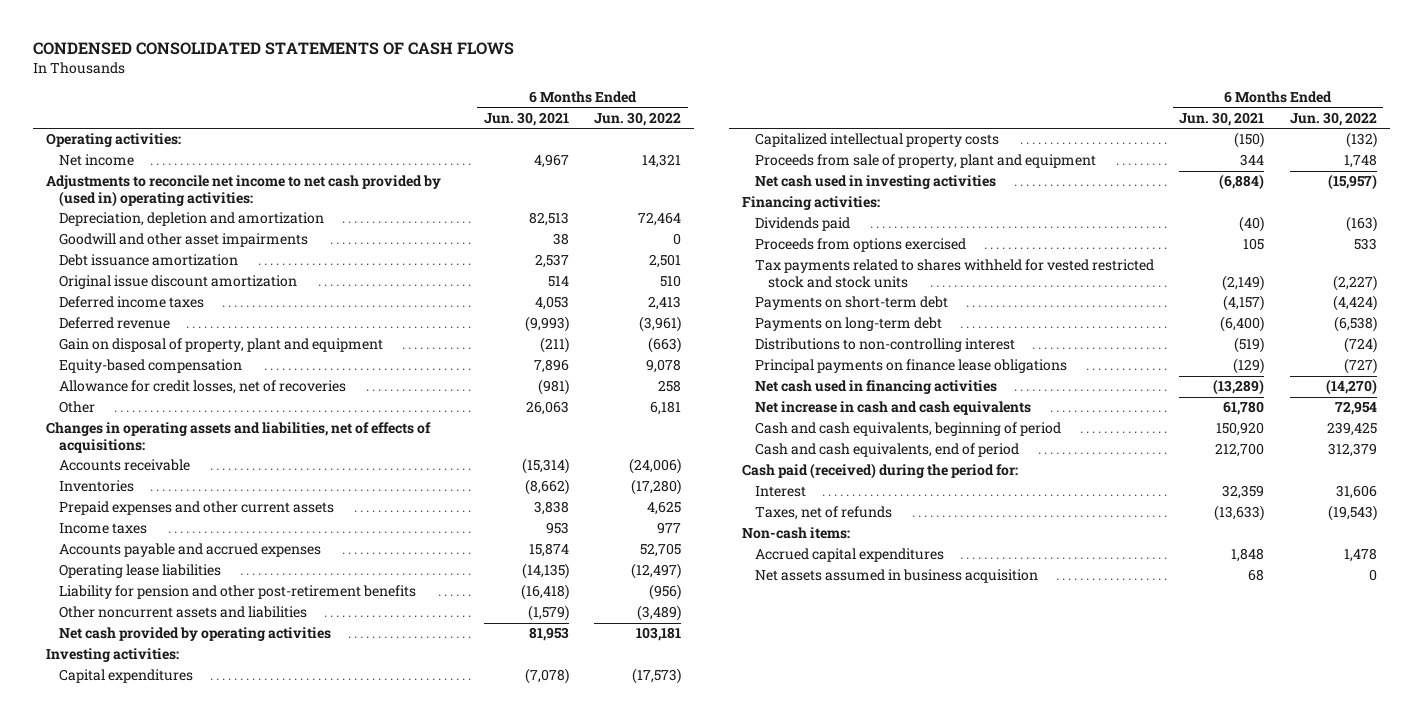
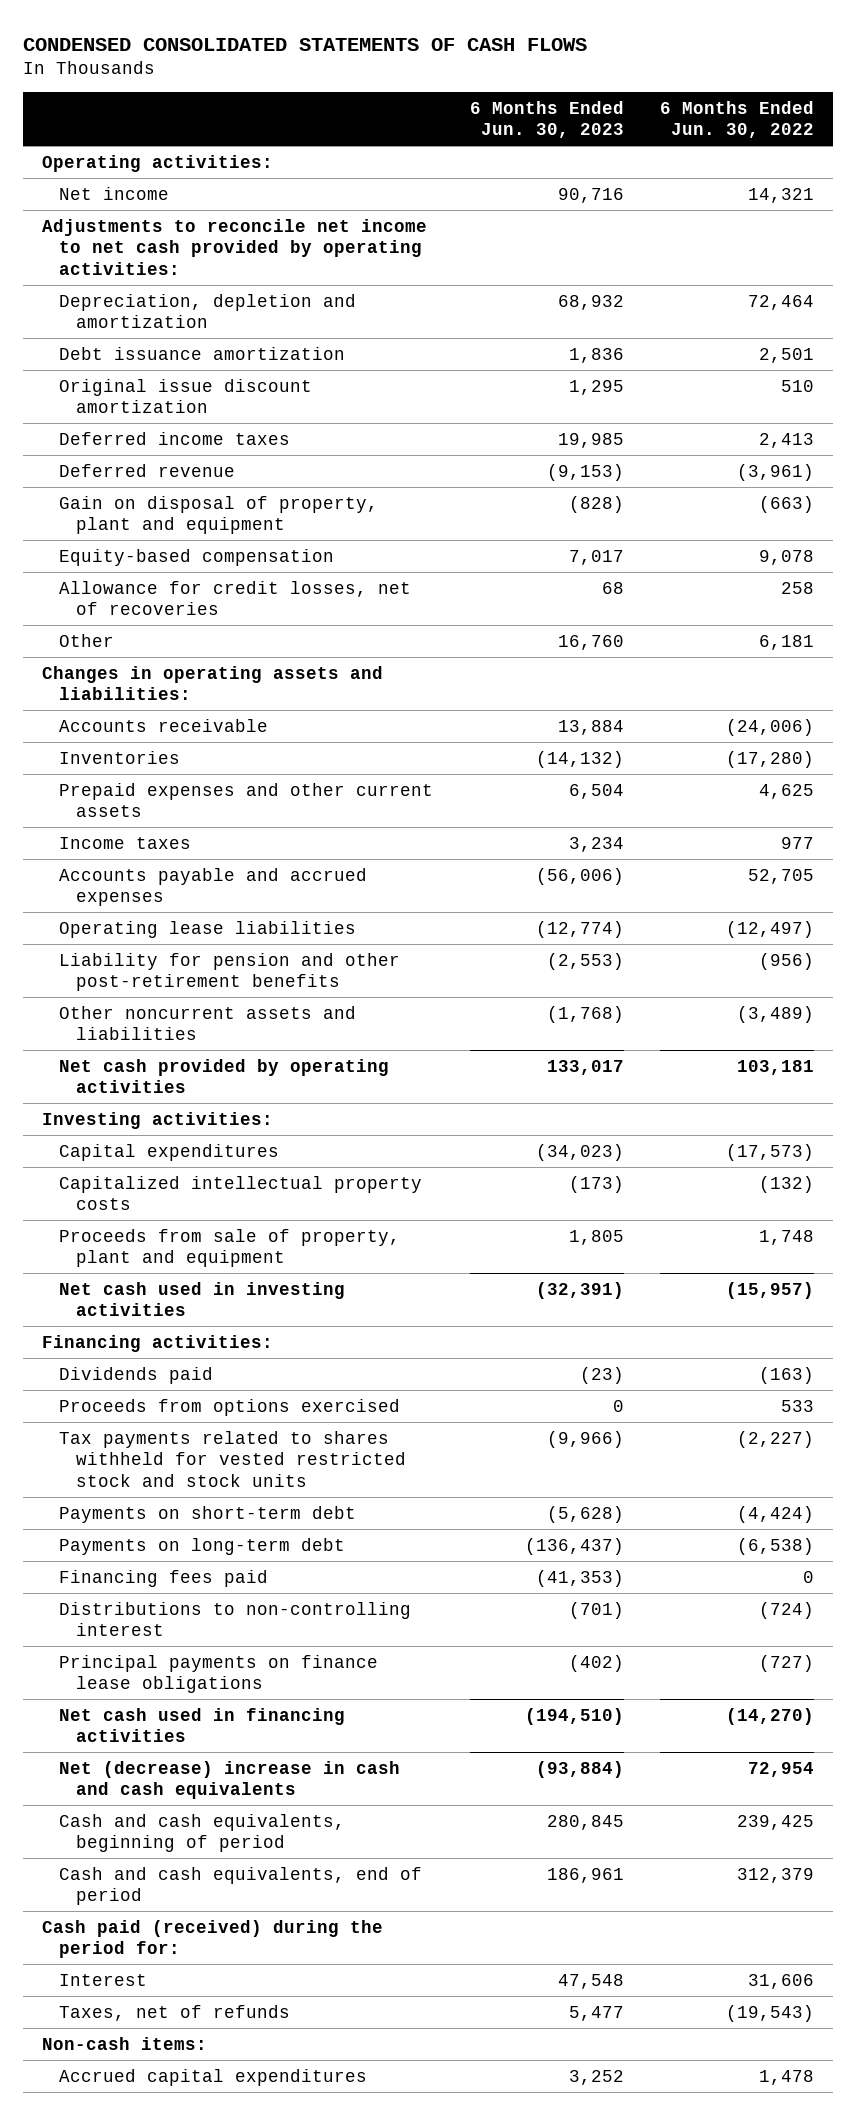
[483,111,569,126] Jun. 30, 2021 -> none
none -> [469,100,624,139] 6 Months Ended Jun. 30, 2023
[45,175,441,207] Adjustments to reconcile net income to net cash provided by (used in) operating activities: -> [41,218,427,275] Adjustments to reconcile net income to net cash provided by operating activities:
[59,233,309,248] Goodwill and other asset impairments -> none
[45,422,431,453] Changes in operating assets and liabilities, net of effects of acquisitions: -> [41,665,383,701] Changes in operating assets and liabilities:
none -> [58,1569,268,1587] Financing fees paid
[754,401,1031,416] Net increase in cash and cash equivalents -> [58,1760,400,1800] Net (decrease) increase in cash and cash equivalents
[754,569,1038,584] Net assets assumed in business acquisition -> none

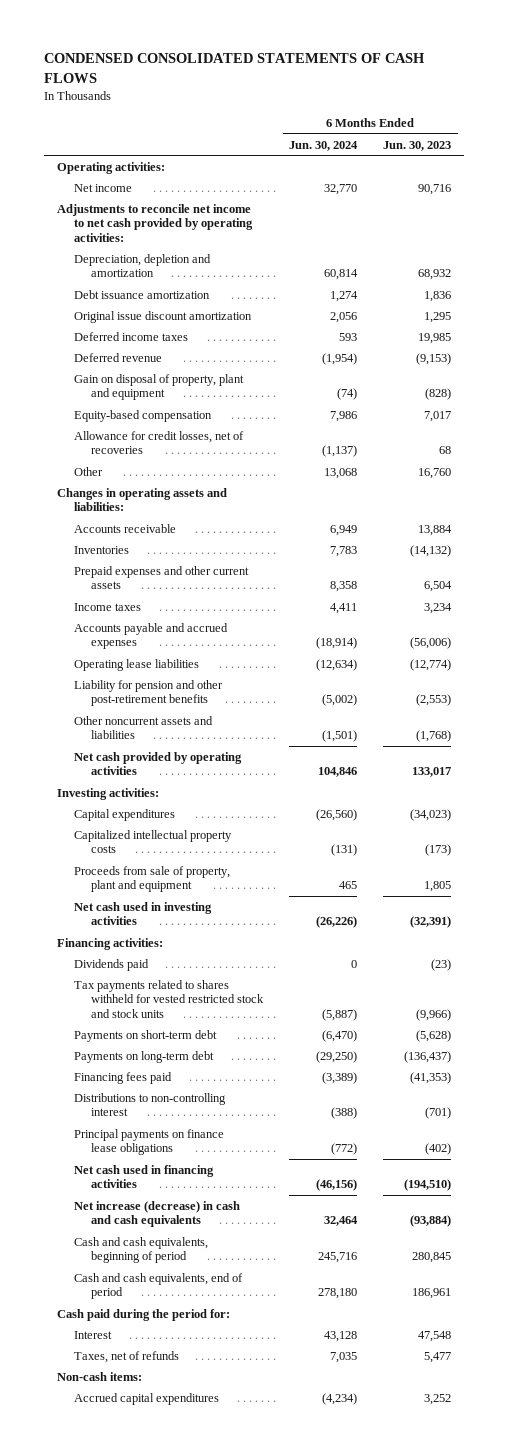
[660,100,815,139] 6 Months Ended Jun. 30, 2022 -> none
none -> [289,140,359,151] Jun. 30, 2024
[58,1398,400,1416] Proceeds from options exercised -> none
[58,1760,400,1800] Net (decrease) increase in cash and cash equivalents -> [74,1200,241,1228] Net increase (decrease) in cash and cash equivalents
[41,1919,383,1959] Cash paid (received) during the period for: -> [56,1308,230,1321] Cash paid during the period for:

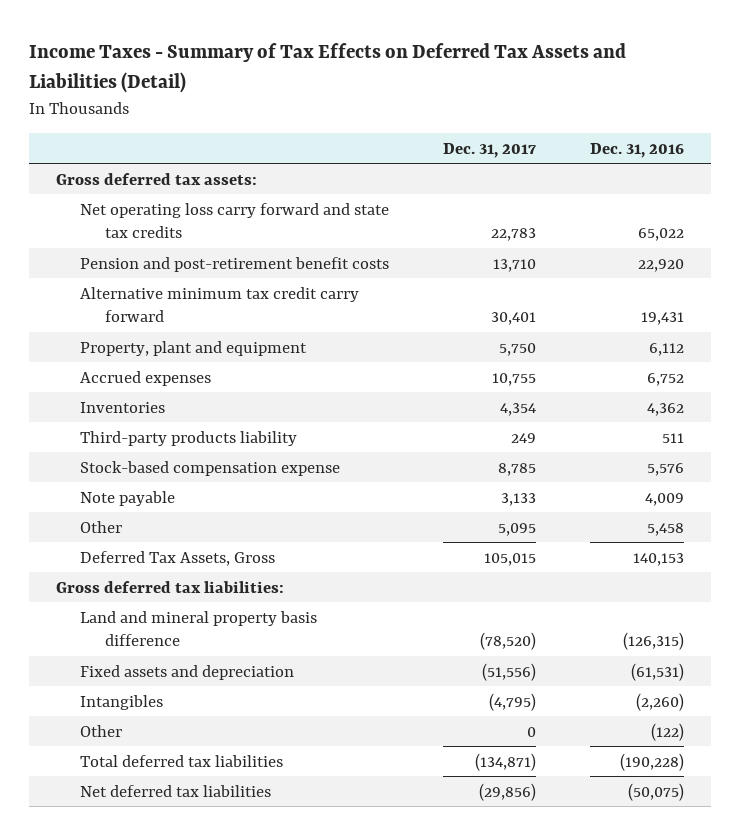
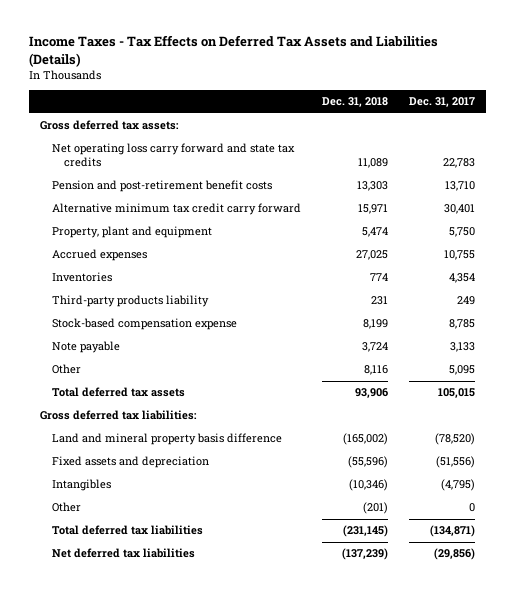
[28,43,626,94] Income Taxes - Summary of Tax Effects on Deferred Tax Assets and Liabilities (Detail) -> [29,35,439,67] Income Taxes - Tax Effects on Deferred Tax Assets and Liabilities (Details)
[589,142,684,158] Dec. 31, 2016 -> none
none -> [321,97,388,108] Dec. 31, 2018
[80,550,276,566] Deferred Tax Assets, Gross -> [51,387,185,398] Total deferred tax assets

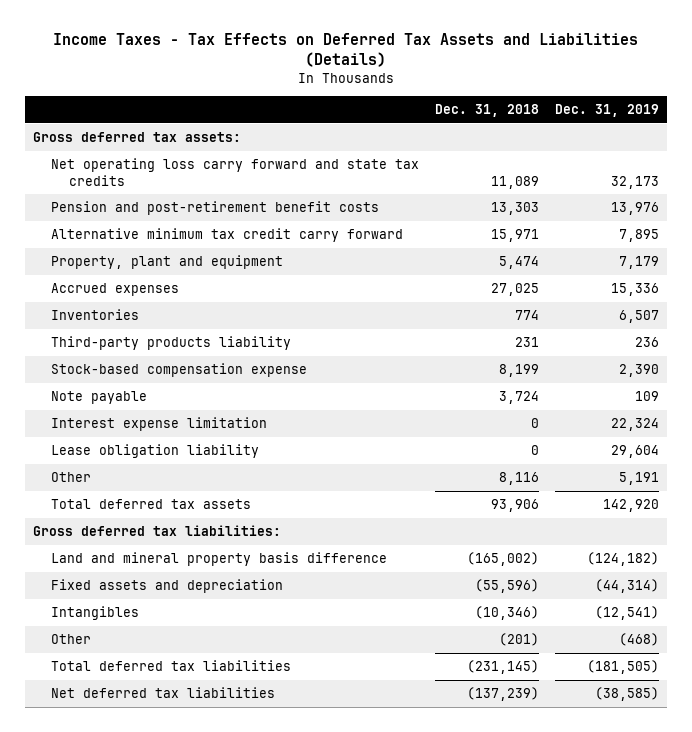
[409,97,476,108] Dec. 31, 2017 -> none
none -> [555,103,660,117] Dec. 31, 2019
none -> [50,417,267,432] Interest expense limitation
none -> [50,444,259,459] Lease obligation liability

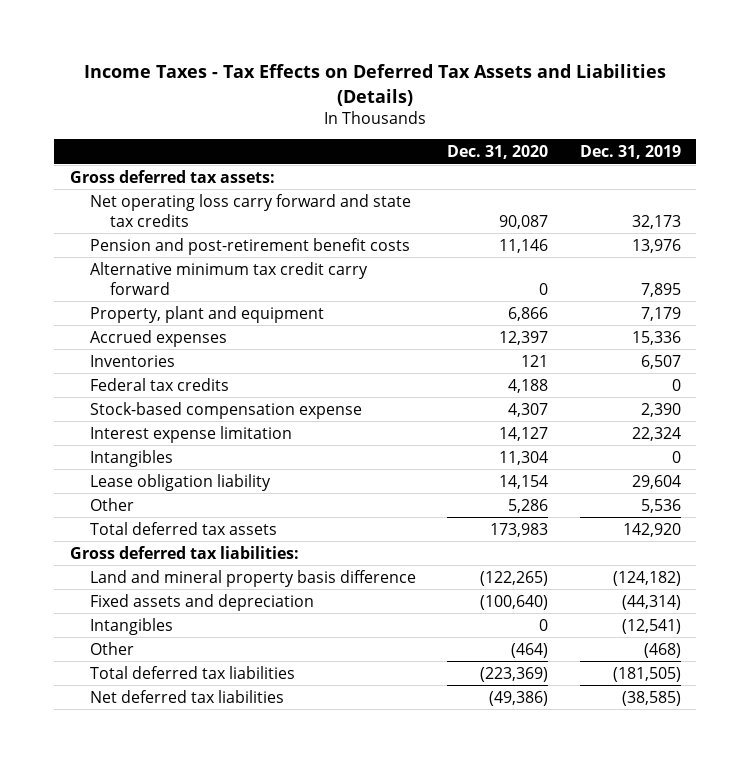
[435,103,540,117] Dec. 31, 2018 -> none
none -> [447,145,549,160] Dec. 31, 2020
[50,336,291,351] Third-party products liability -> none
none -> [89,377,229,391] Federal tax credits
[50,391,147,405] Note payable -> none
none -> [89,449,173,467] Intangibles
[619,472,660,486] 5,191 -> [640,498,681,513] 5,536

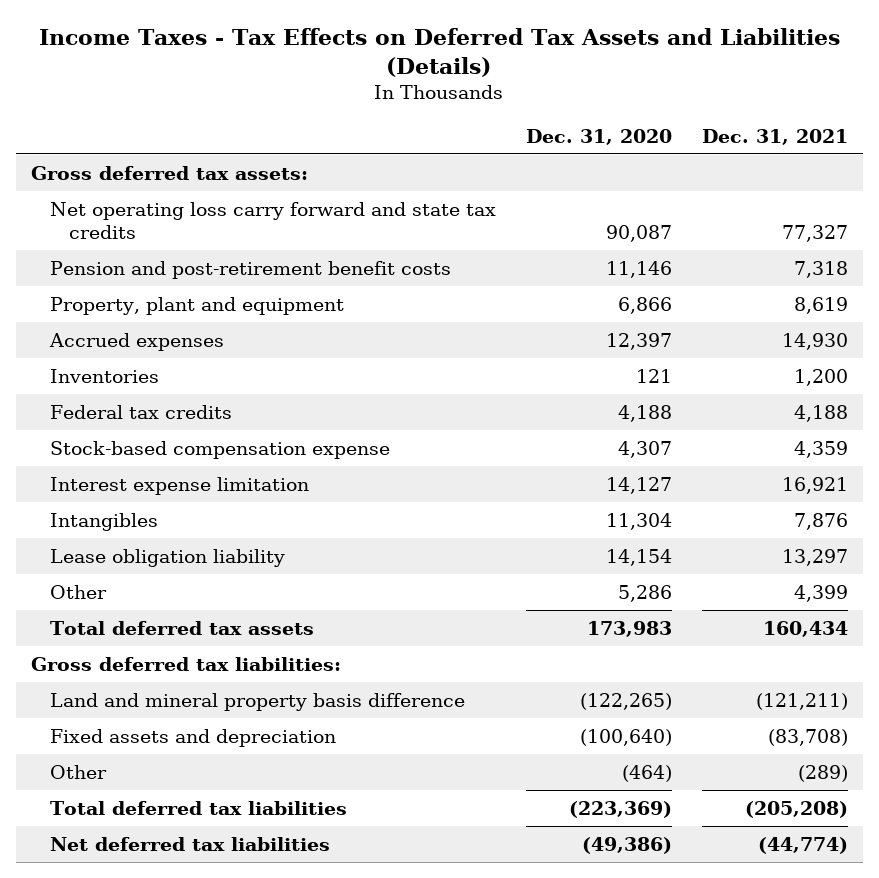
[579,145,681,160] Dec. 31, 2019 -> none
none -> [701,128,848,145] Dec. 31, 2021
[89,261,368,295] Alternative minimum tax credit carry forward -> none
[89,617,173,635] Intangibles -> none

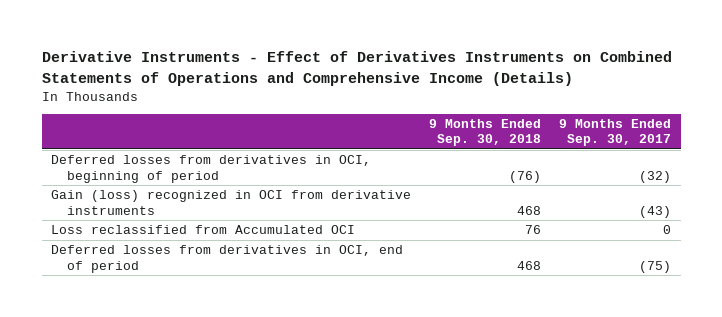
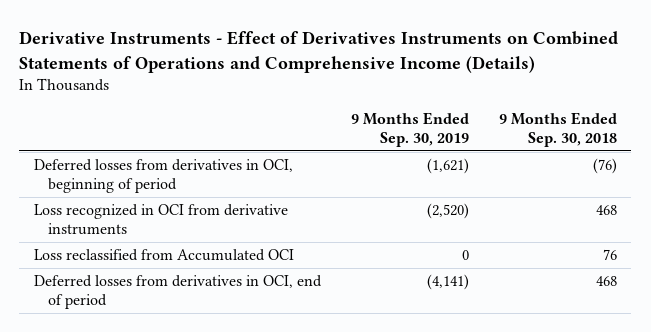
[559,119,672,147] 9 Months Ended Sep. 30, 2017 -> none
none -> [350,112,469,147] 9 Months Ended Sep. 30, 2019
[50,190,411,215] Gain (loss) recognized in OCI from derivative instruments -> [34,204,289,236] Loss recognized in OCI from derivative instruments

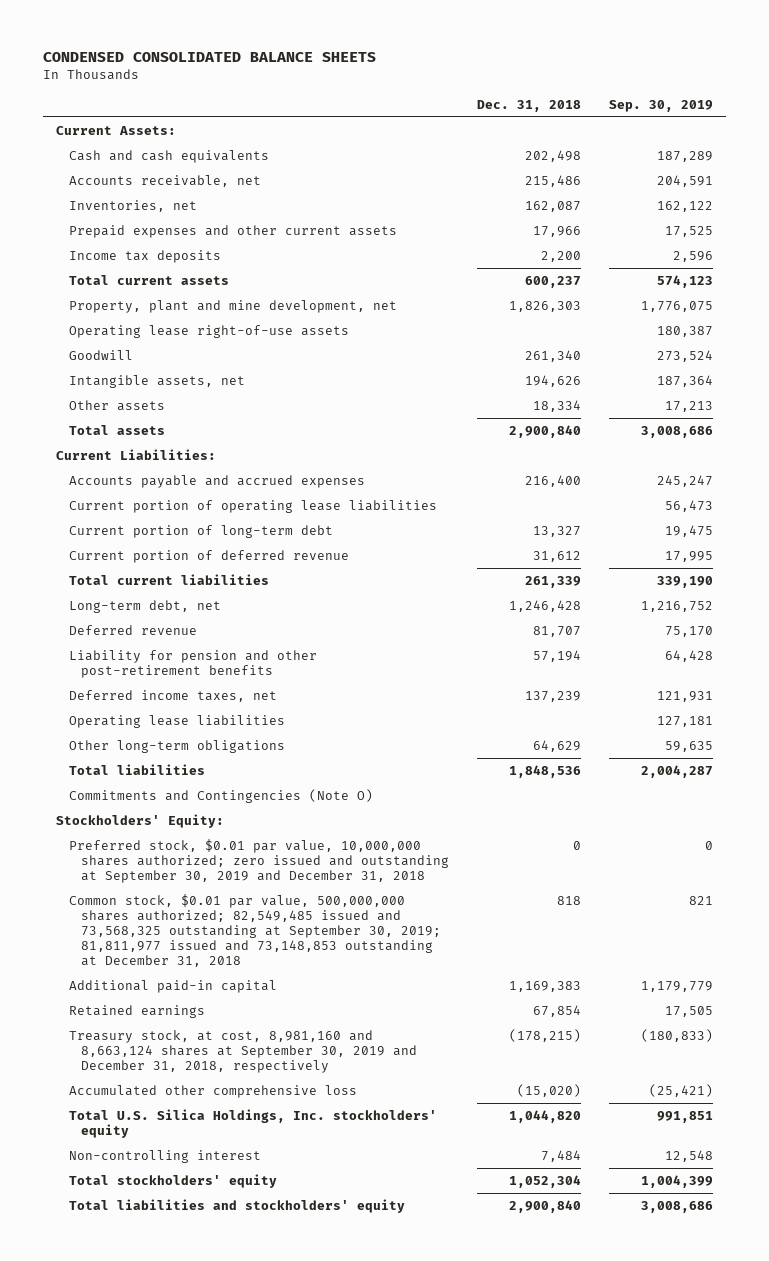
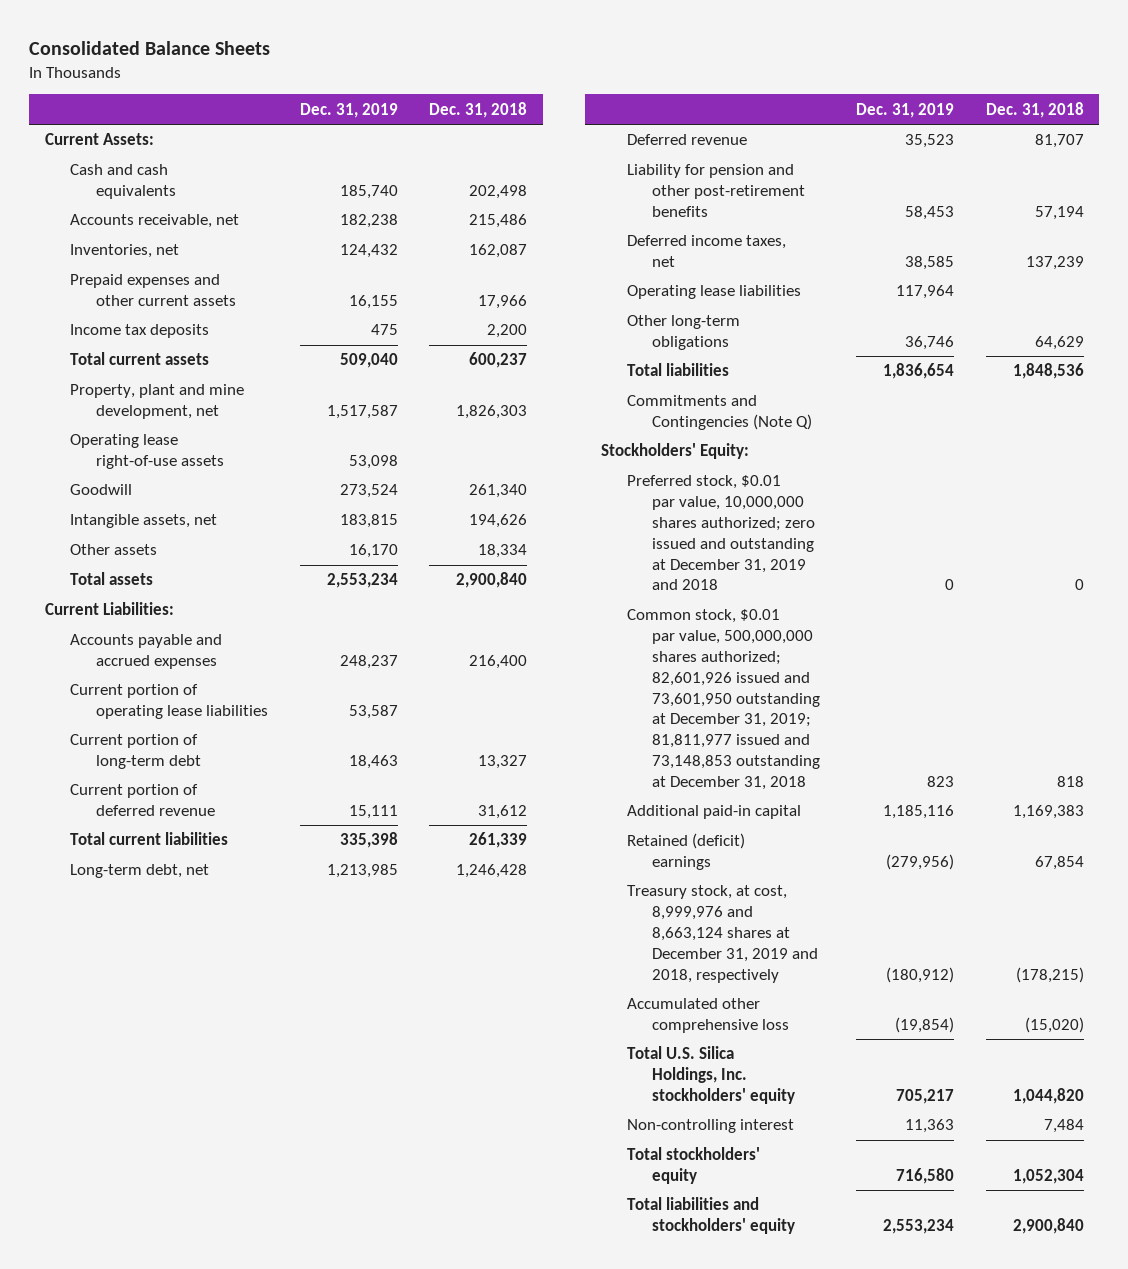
[42,52,376,63] CONDENSED CONSOLIDATED BALANCE SHEETS -> [28,40,270,55] Consolidated Balance Sheets
[608,99,713,112] Sep. 30, 2019 -> none
none -> [299,102,398,118] Dec. 31, 2019
[68,788,373,803] Commitments and Contingencies (Note O) -> [626,395,813,431] Commitments and Contingencies (Note Q)
[68,838,450,884] Preferred stock, $0.01 par value, 10,000,000 shares authorized; zero issued and outstanding at September 30, 2019 and December 31, 2018 -> [626,475,816,591] Preferred stock, $0.01 par value, 10,000,000 shares authorized; zero issued and outstanding at December 31, 2019 and 2018
[68,893,442,968] Common stock, $0.01 par value, 500,000,000 shares authorized; 82,549,485 issued and 73,568,325 outstanding at September 30, 2019; 81,811,977 issued and 73,148,853 outstanding at December 31, 2018 -> [626,609,821,790] Common stock, $0.01 par value, 500,000,000 shares authorized; 82,601,926 issued and 73,601,950 outstanding at December 31, 2019; 81,811,977 issued and 73,148,853 outstanding at December 31, 2018
[68,1004,205,1018] Retained earnings -> [626,833,745,871] Retained (deficit) earnings
[68,1029,418,1074] Treasury stock, at cost, 8,981,160 and 8,663,124 shares at September 30, 2019 and December 31, 2018, respectively -> [626,885,819,983] Treasury stock, at cost, 8,999,976 and 8,663,124 shares at December 31, 2019 and 2018, respectively

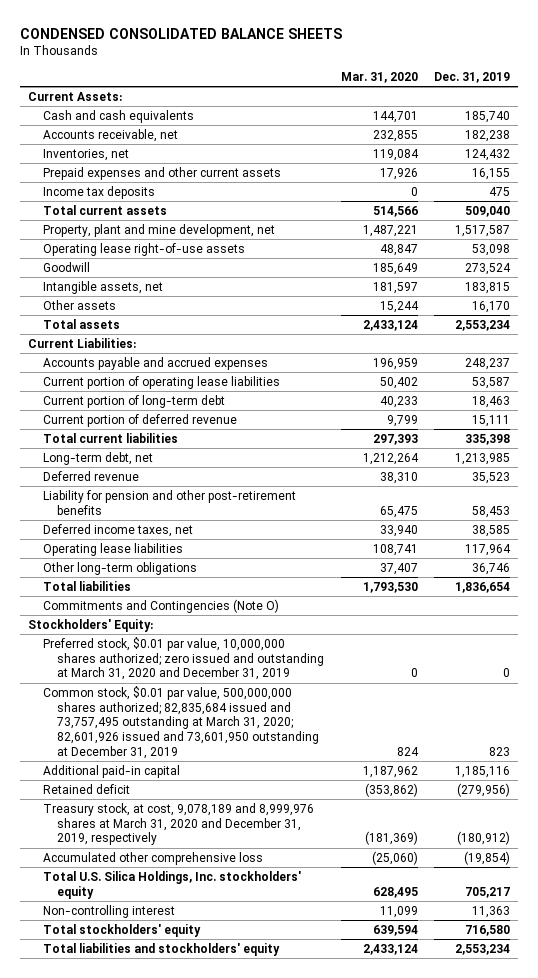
[28,40,270,55] Consolidated Balance Sheets -> [20,27,343,39] CONDENSED CONSOLIDATED BALANCE SHEETS
[429,101,528,118] Dec. 31, 2018 -> none
none -> [340,71,418,83] Mar. 31, 2020
[626,395,813,431] Commitments and Contingencies (Note Q) -> [42,598,279,613] Commitments and Contingencies (Note O)
[626,475,816,591] Preferred stock, $0.01 par value, 10,000,000 shares authorized; zero issued and outstanding at December 31, 2019 and 2018 -> [42,636,325,681] Preferred stock, $0.01 par value, 10,000,000 shares authorized; zero issued and outstanding at March 31, 2020 and December 31, 2019
[626,609,821,790] Common stock, $0.01 par value, 500,000,000 shares authorized; 82,601,926 issued and 73,601,950 outstanding at December 31, 2019; 81,811,977 issued and 73,148,853 outstanding at December 31, 2018 -> [42,685,320,760] Common stock, $0.01 par value, 500,000,000 shares authorized; 82,835,684 issued and 73,757,495 outstanding at March 31, 2020; 82,601,926 issued and 73,601,950 outstanding at December 31, 2019
[626,833,745,871] Retained (deficit) earnings -> [42,783,130,794] Retained deficit
[626,885,819,983] Treasury stock, at cost, 8,999,976 and 8,663,124 shares at December 31, 2019 and 2018, respectively -> [42,802,314,846] Treasury stock, at cost, 9,078,189 and 8,999,976 shares at March 31, 2020 and December 31, 2019, respectively

